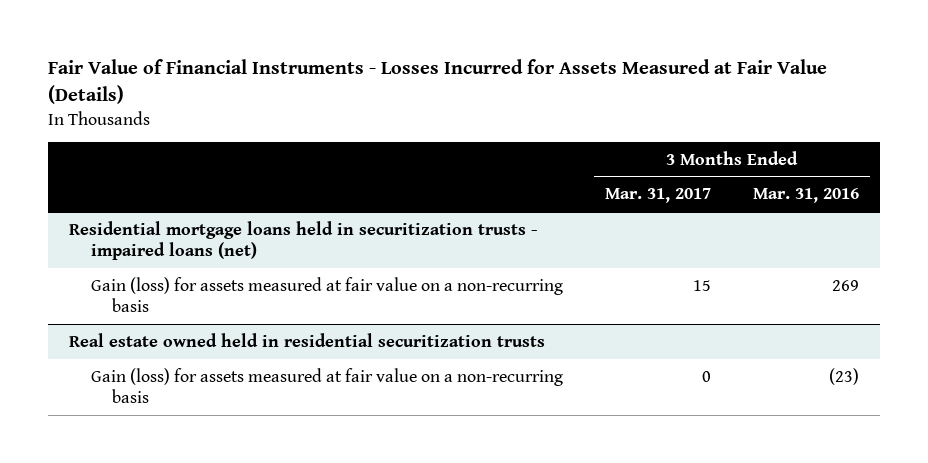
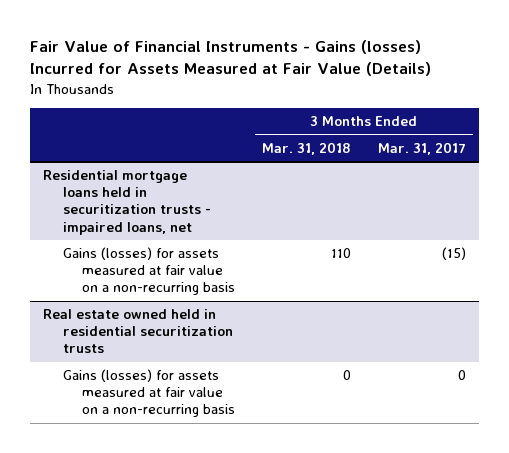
[47,59,827,105] Fair Value of Financial Instruments - Losses Incurred for Assets Measured at Fair Value (Details) -> [29,39,431,77] Fair Value of Financial Instruments - Gains (losses) Incurred for Assets Measured at Fair Value (Details)
[753,188,860,204] Mar. 31, 2016 -> none
none -> [262,141,352,155] Mar. 31, 2018
[68,220,538,261] Residential mortgage loans held in securitization trusts - impaired loans (net) -> [43,170,211,235] Residential mortgage loans held in securitization trusts - impaired loans, net
[90,276,563,313] Gain (loss) for assets measured at fair value on a non-recurring basis -> [62,247,236,296] Gains (losses) for assets measured at fair value on a non-recurring basis
[692,279,711,291] 15 -> [441,247,466,261] (15)
[90,367,563,404] Gain (loss) for assets measured at fair value on a non-recurring basis -> [62,369,236,418] Gains (losses) for assets measured at fair value on a non-recurring basis

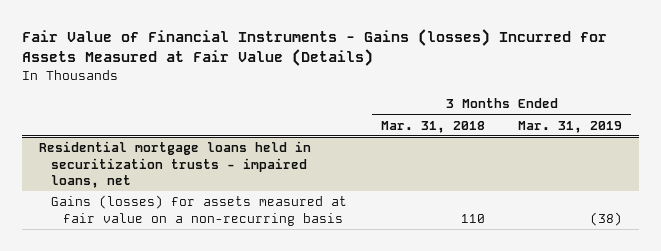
[377,141,466,155] Mar. 31, 2017 -> none
none -> [518,120,623,133] Mar. 31, 2019
[43,309,233,354] Real estate owned held in residential securitization trusts -> none
[62,369,236,418] Gains (losses) for assets measured at fair value on a non-recurring basis -> none

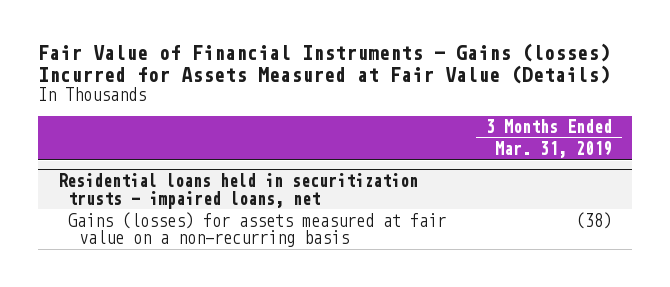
[380,120,485,133] Mar. 31, 2018 -> none
[38,141,311,189] Residential mortgage loans held in securitization trusts - impaired loans, net -> [57,173,418,209] Residential loans held in securitization trusts - impaired loans, net

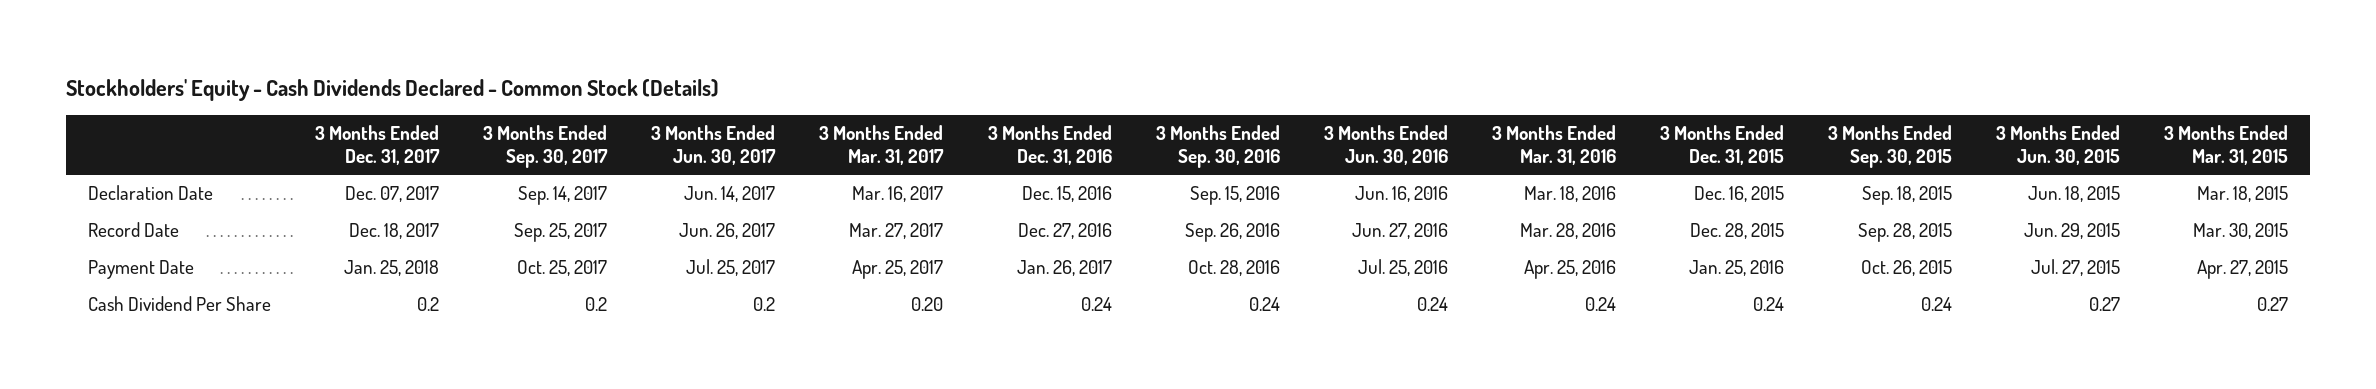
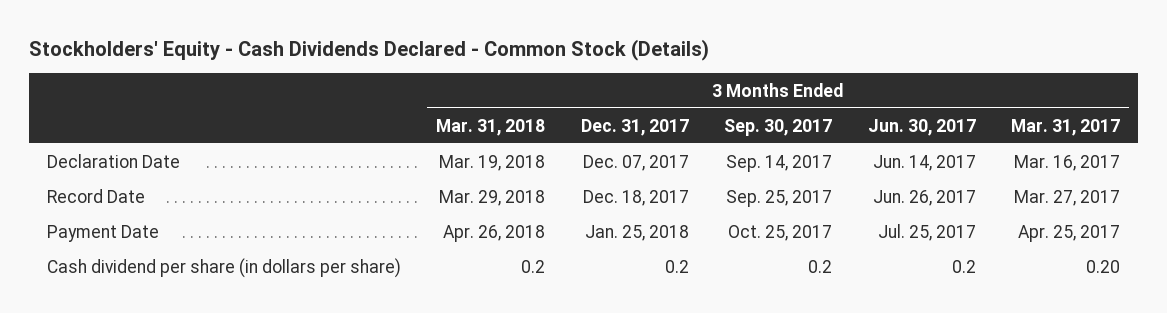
[987,125,1112,165] 3 Months Ended Dec. 31, 2016 -> none
[1155,125,1280,168] 3 Months Ended Sep. 30, 2016 -> none
[1323,125,1448,165] 3 Months Ended Jun. 30, 2016 -> none
[1491,125,1616,165] 3 Months Ended Mar. 31, 2016 -> none
[1660,125,1785,165] 3 Months Ended Dec. 31, 2015 -> none
[1828,125,1953,168] 3 Months Ended Sep. 30, 2015 -> none
[1996,125,2121,165] 3 Months Ended Jun. 30, 2015 -> none
[2164,125,2289,165] 3 Months Ended Mar. 31, 2015 -> none
none -> [436,118,546,136] Mar. 31, 2018
[88,296,272,312] Cash Dividend Per Share -> [46,257,401,278] Cash dividend per share (in dollars per share)

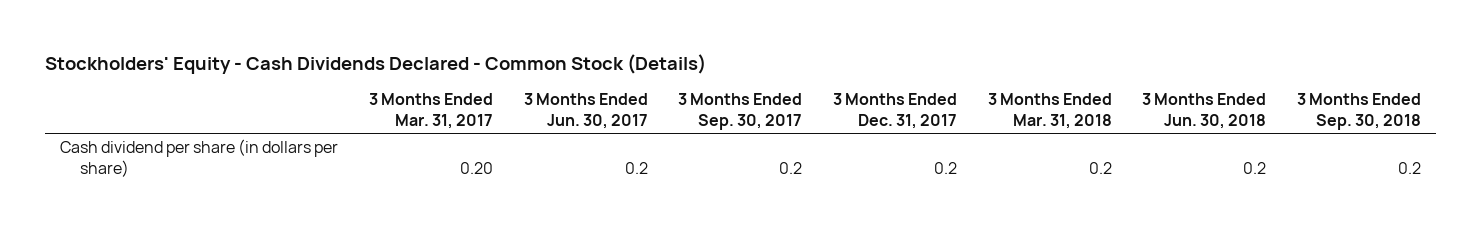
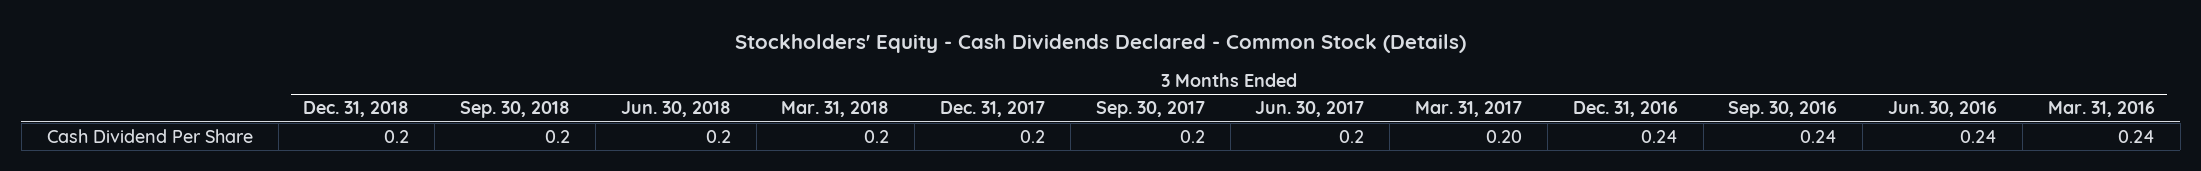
none -> [303,101,410,118] Dec. 31, 2018
none -> [1572,101,1678,118] Dec. 31, 2016
none -> [1728,101,1838,119] Sep. 30, 2016
none -> [1888,101,1998,118] Jun. 30, 2016
none -> [2047,101,2155,118] Mar. 31, 2016
[60,139,339,177] Cash dividend per share (in dollars per share) -> [46,128,253,143] Cash Dividend Per Share

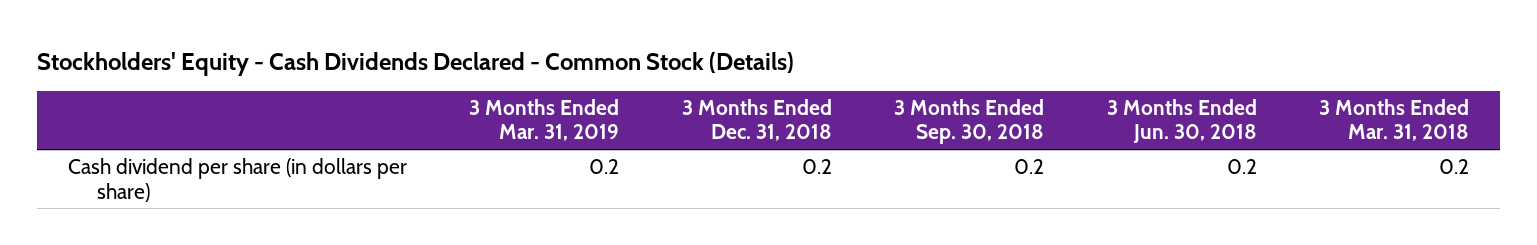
[940,101,1046,118] Dec. 31, 2017 -> none
[1095,101,1205,119] Sep. 30, 2017 -> none
[1255,101,1365,118] Jun. 30, 2017 -> none
[1415,101,1523,118] Mar. 31, 2017 -> none
[1572,101,1678,118] Dec. 31, 2016 -> none
[1728,101,1838,119] Sep. 30, 2016 -> none
[1888,101,1998,118] Jun. 30, 2016 -> none
[2047,101,2155,118] Mar. 31, 2016 -> none
none -> [469,98,620,142] 3 Months Ended Mar. 31, 2019
[46,128,253,143] Cash Dividend Per Share -> [68,158,408,202] Cash dividend per share (in dollars per share)

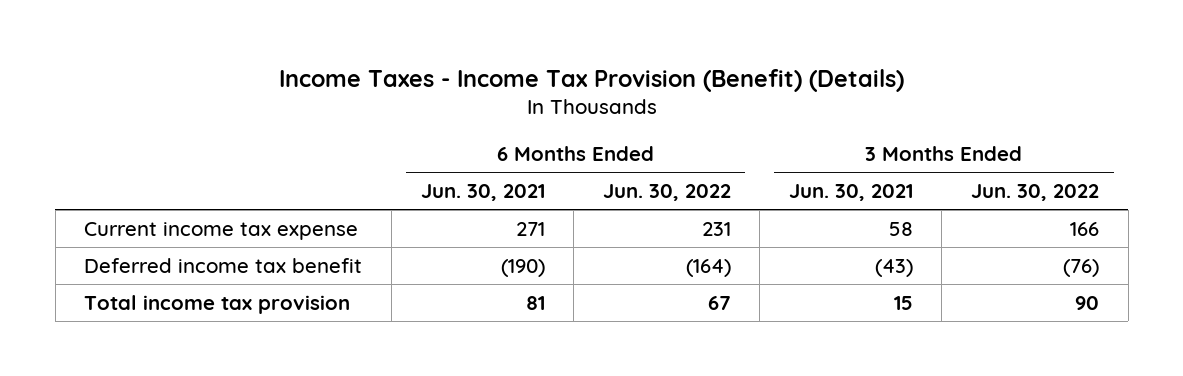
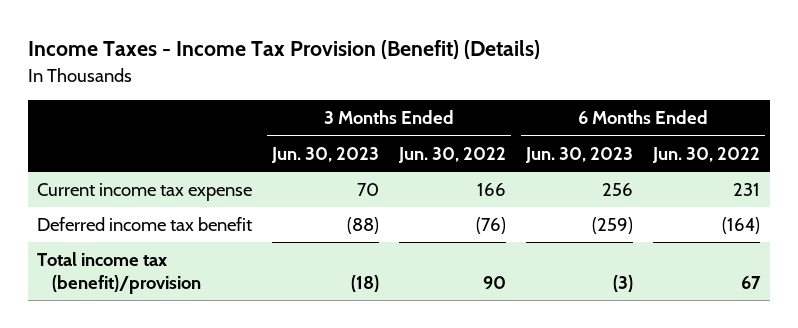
[420,183,545,201] Jun. 30, 2021 -> none
[788,183,913,201] Jun. 30, 2021 -> none
none -> [271,146,380,163] Jun. 30, 2023
none -> [525,146,634,163] Jun. 30, 2023
[84,294,351,314] Total income tax provision -> [37,252,201,294] Total income tax (benefit)/provision

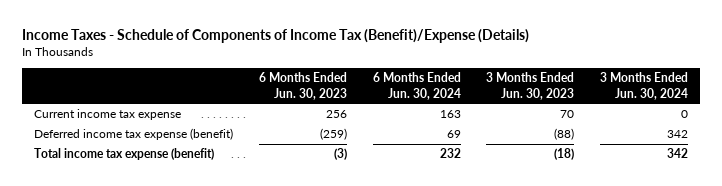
[27,40,540,60] Income Taxes - Income Tax Provision (Benefit) (Details) -> [21,29,529,44] Income Taxes - Schedule of Components of Income Tax (Benefit)/Expense (Details)
[398,146,507,163] Jun. 30, 2022 -> none
[652,146,761,163] Jun. 30, 2022 -> none
none -> [372,72,461,100] 6 Months Ended Jun. 30, 2024
none -> [599,72,688,100] 3 Months Ended Jun. 30, 2024
[37,217,253,232] Deferred income tax benefit -> [34,128,234,141] Deferred income tax expense (benefit)
[37,252,201,294] Total income tax (benefit)/provision -> [34,148,215,161] Total income tax expense (benefit)

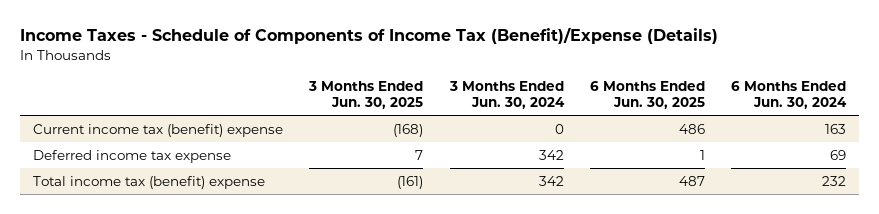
[259,72,348,100] 6 Months Ended Jun. 30, 2023 -> none
[486,72,575,100] 3 Months Ended Jun. 30, 2023 -> none
none -> [308,80,424,110] 3 Months Ended Jun. 30, 2025
none -> [589,80,705,110] 6 Months Ended Jun. 30, 2025
[34,109,182,121] Current income tax expense -> [32,123,283,137] Current income tax (benefit) expense
[34,128,234,141] Deferred income tax expense (benefit) -> [32,149,231,163] Deferred income tax expense
[34,148,215,161] Total income tax expense (benefit) -> [32,175,265,189] Total income tax (benefit) expense

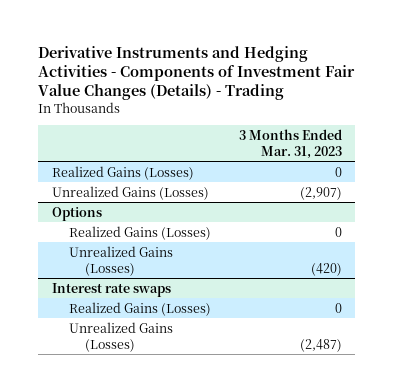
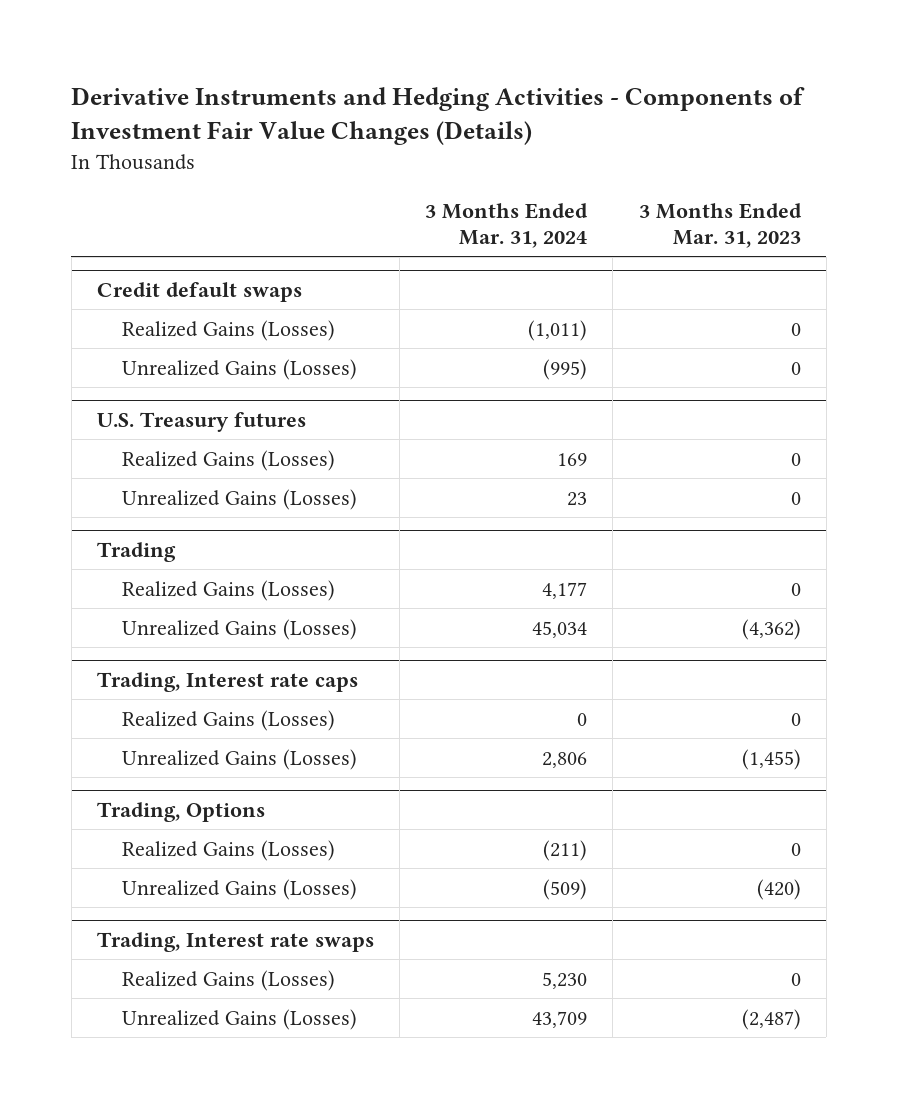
[38,45,356,101] Derivative Instruments and Hedging Activities - Components of Investment Fair Value Changes (Details) - Trading -> [71,87,806,146] Derivative Instruments and Hedging Activities - Components of Investment Fair Value Changes (Details)
none -> [425,202,589,248] 3 Months Ended Mar. 31, 2024
none -> [96,281,302,302] Credit default swaps
[52,206,103,221] Options -> none
[299,186,342,200] (2,907) -> [790,361,801,375] 0
none -> [96,411,306,432] U.S. Treasury futures
none -> [121,488,357,510] Unrealized Gains (Losses)
none -> [96,541,176,562] Trading
none -> [121,579,335,601] Realized Gains (Losses)
none -> [121,618,357,640] Unrealized Gains (Losses)
none -> [96,671,358,692] Trading, Interest rate caps
none -> [121,709,335,731] Realized Gains (Losses)
none -> [121,748,357,770] Unrealized Gains (Losses)
none -> [96,801,265,822] Trading, Options
none -> [121,839,335,861] Realized Gains (Losses)
[52,282,172,297] Interest rate swaps -> [96,931,374,952] Trading, Interest rate swaps

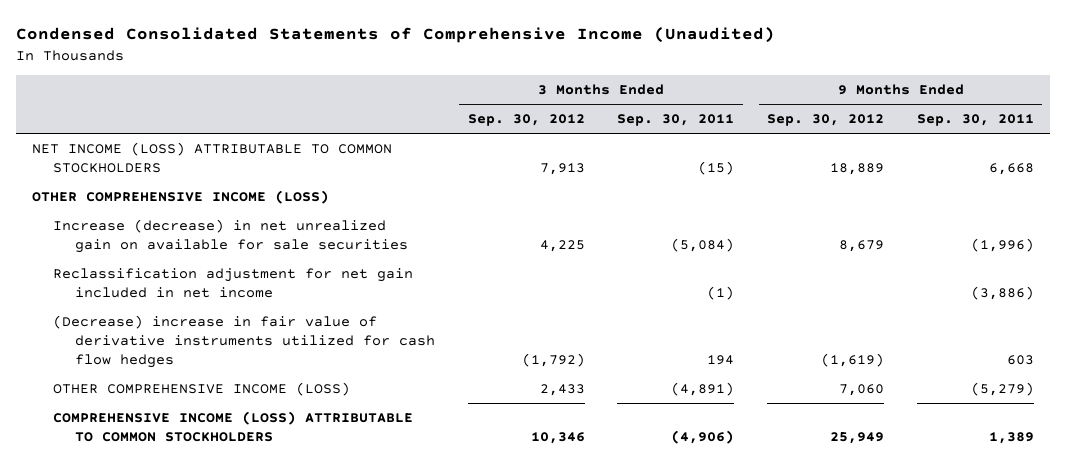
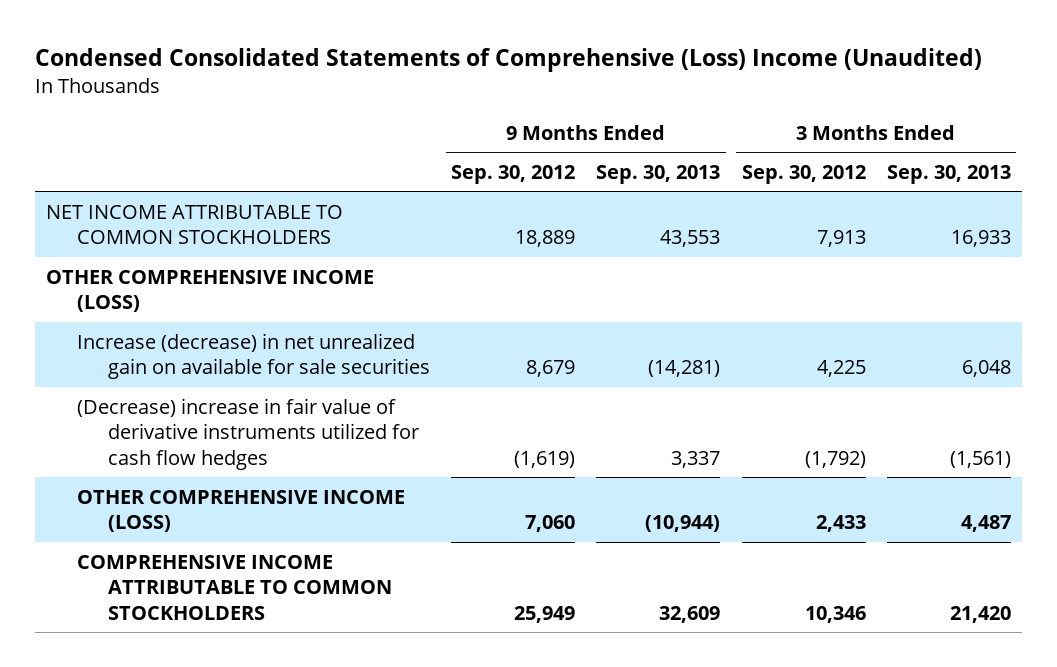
[15,27,775,44] Condensed Consolidated Statements of Comprehensive Income (Unaudited) -> [35,48,983,73] Condensed Consolidated Statements of Comprehensive (Loss) Income (Unaudited)
[617,114,735,127] Sep. 30, 2011 -> none
[916,114,1034,127] Sep. 30, 2011 -> none
none -> [596,164,721,184] Sep. 30, 2013
none -> [886,164,1011,184] Sep. 30, 2013
[32,142,393,173] NET INCOME (LOSS) ATTRIBUTABLE TO COMMON STOCKHOLDERS -> [46,204,344,245] NET INCOME ATTRIBUTABLE TO COMMON STOCKHOLDERS
[53,268,414,298] Reclassification adjustment for net gain included in net income -> none
[53,411,414,442] COMPREHENSIVE INCOME (LOSS) ATTRIBUTABLE TO COMMON STOCKHOLDERS -> [76,554,392,620] COMPREHENSIVE INCOME ATTRIBUTABLE TO COMMON STOCKHOLDERS

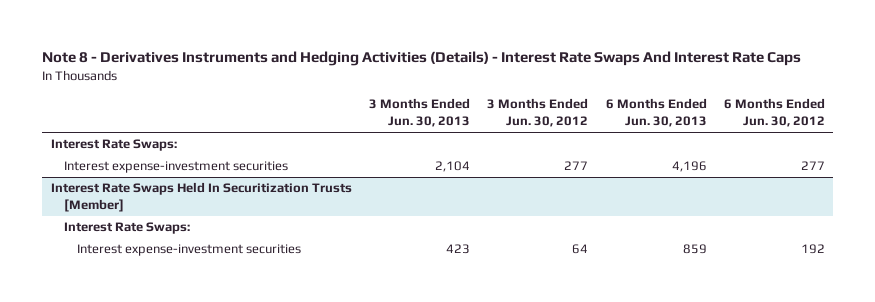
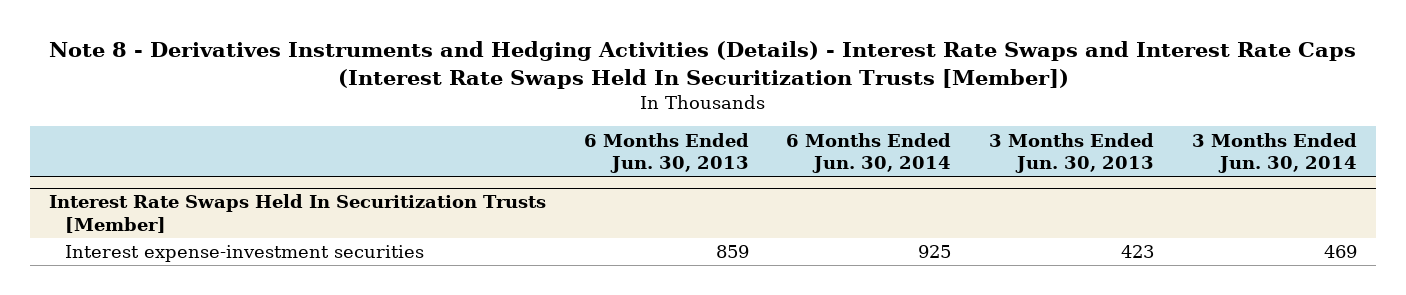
[41,51,801,67] Note 8 - Derivatives Instruments and Hedging Activities (Details) - Interest Rate Swaps And Interest Rate Caps -> [48,41,1356,89] Note 8 - Derivatives Instruments and Hedging Activities (Details) - Interest Rate Swaps and Interest Rate Caps (Interest Rate Swaps Held In Securitization Trusts [Member])
[487,98,589,128] 3 Months Ended Jun. 30, 2012 -> none
[723,98,825,128] 6 Months Ended Jun. 30, 2012 -> none
none -> [786,132,952,174] 6 Months Ended Jun. 30, 2014
none -> [1192,132,1358,174] 3 Months Ended Jun. 30, 2014
[50,139,177,152] Interest Rate Swaps: -> none
[63,161,288,174] Interest expense-investment securities -> none
[63,222,190,235] Interest Rate Swaps: -> none

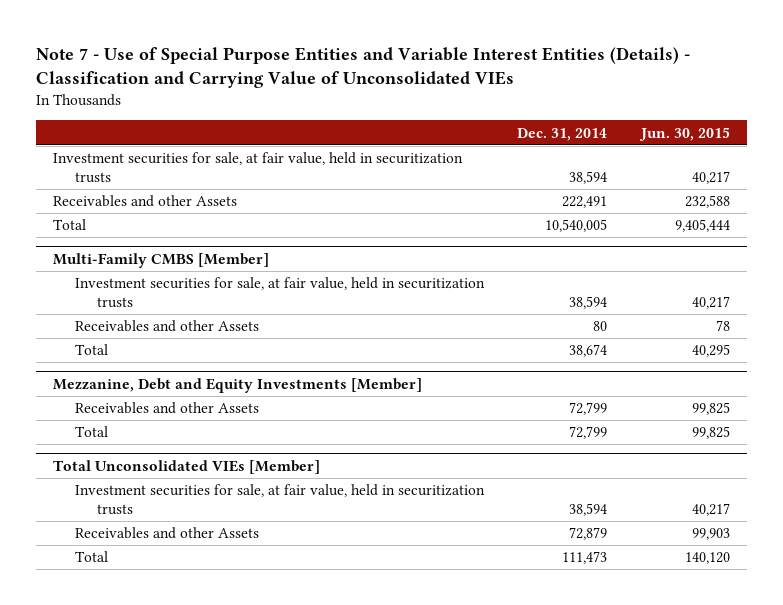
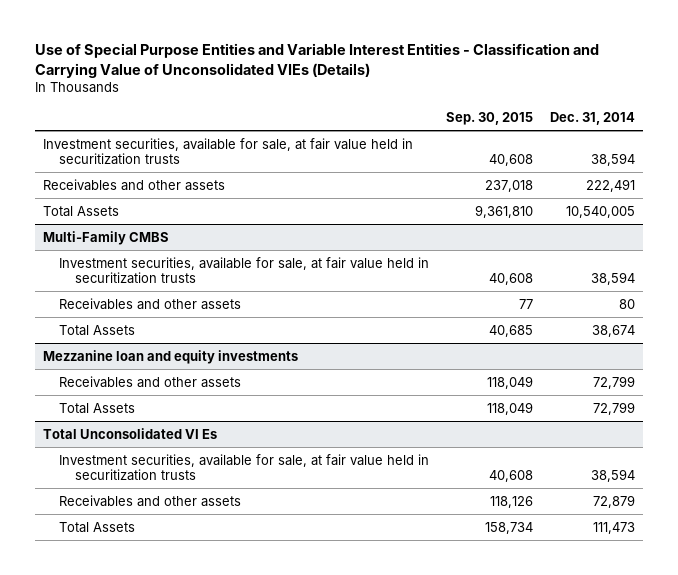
[35,46,690,88] Note 7 - Use of Special Purpose Entities and Variable Interest Entities (Details) - Classification and Carrying Value of Unconsolidated VIEs -> [34,42,599,78] Use of Special Purpose Entities and Variable Interest Entities - Classification and Carrying Value of Unconsolidated VIEs (Details)
[639,126,731,141] Jun. 30, 2015 -> none
none -> [445,112,533,126] Sep. 30, 2015
[52,152,463,183] Investment securities for sale, at fair value, held in securitization trusts -> [43,137,414,165] Investment securities, available for sale, at fair value held in securitization trusts
[52,195,237,208] Receivables and other Assets -> [43,178,226,191] Receivables and other assets
[52,219,86,231] Total -> [43,205,120,217] Total Assets
[52,252,269,268] Multi-Family CMBS [Member] -> [43,230,170,245] Multi-Family CMBS
[74,277,485,308] Investment securities for sale, at fair value, held in securitization trusts -> [58,256,429,284] Investment securities, available for sale, at fair value held in securitization trusts
[74,320,259,333] Receivables and other Assets -> [58,297,241,310] Receivables and other assets
[74,344,108,356] Total -> [58,324,135,336] Total Assets
[52,377,422,393] Mezzanine, Debt and Equity Investments [Member] -> [43,349,299,364] Mezzanine loan and equity investments
[74,402,259,415] Receivables and other Assets -> [58,375,241,388] Receivables and other assets
[74,426,108,438] Total -> [58,402,135,414] Total Assets
[52,459,320,474] Total Unconsolidated VIEs [Member] -> [43,427,218,439] Total Unconsolidated VI Es
[74,484,485,515] Investment securities for sale, at fair value, held in securitization trusts -> [58,453,429,481] Investment securities, available for sale, at fair value held in securitization trusts
[74,527,259,540] Receivables and other Assets -> [58,494,241,507] Receivables and other assets
[74,551,108,563] Total -> [58,521,135,533] Total Assets

